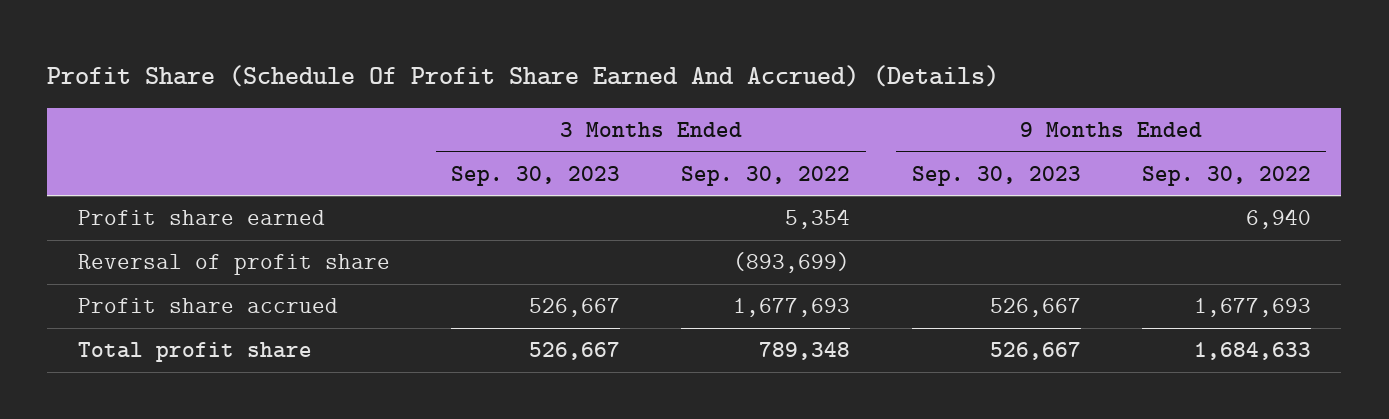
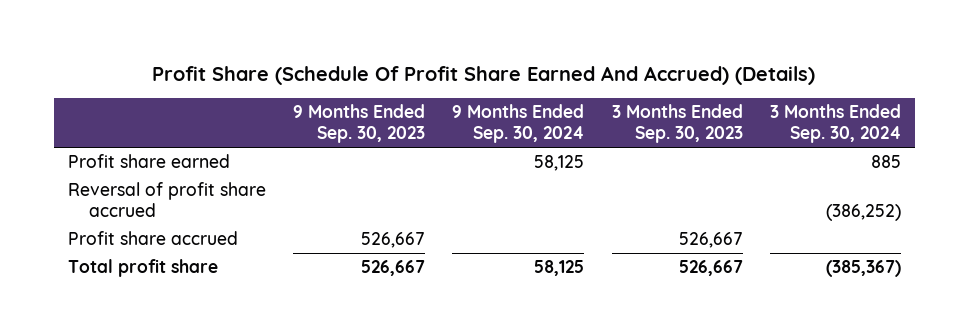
[681,165,851,186] Sep. 30, 2022 -> none
[1141,165,1311,186] Sep. 30, 2022 -> none
none -> [452,104,585,144] 9 Months Ended Sep. 30, 2024
none -> [770,104,902,144] 3 Months Ended Sep. 30, 2024
[77,254,390,276] Reversal of profit share -> [67,182,266,218] Reversal of profit share accrued

